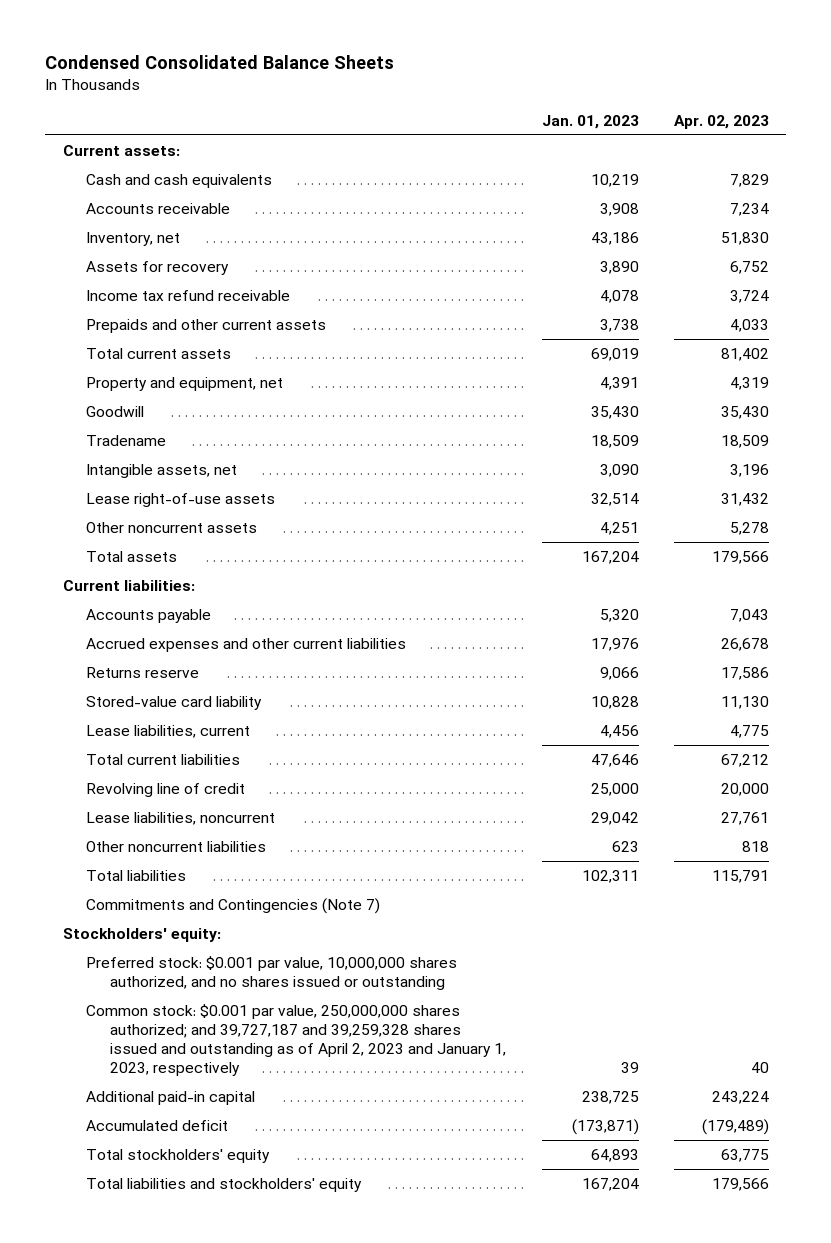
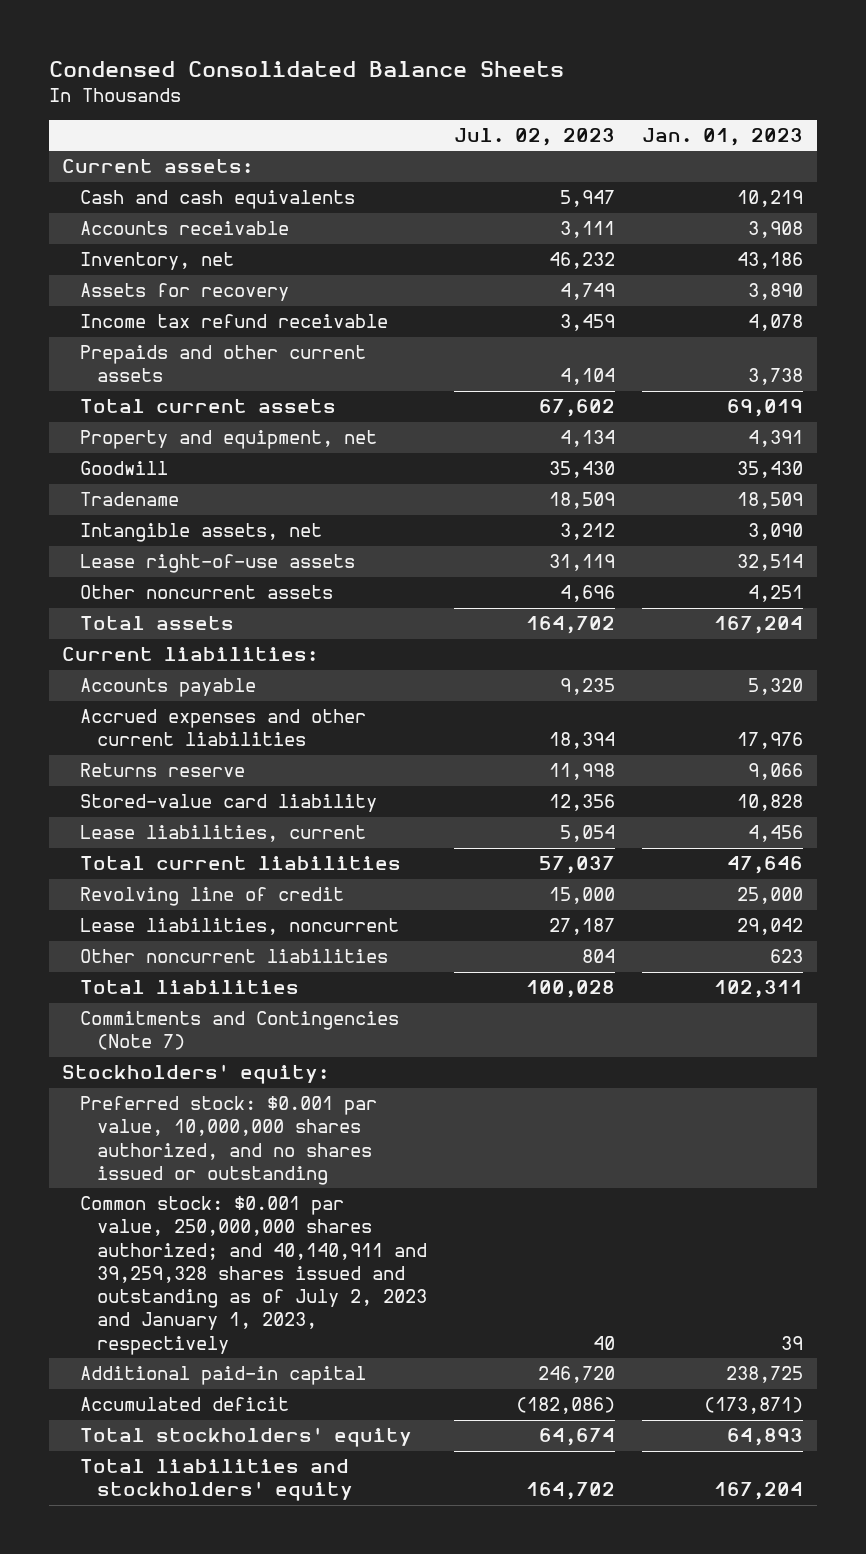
[673,115,769,130] Apr. 02, 2023 -> none
none -> [454,128,616,147] Jul. 02, 2023
[86,1003,507,1077] Common stock: $0.001 par value, 250,000,000 shares authorized; and 39,727,187 and 39,259,328 shares issued and outstanding as of April 2, 2023 and January 1, 2023, respectively -> [79,1196,427,1355] Common stock: $0.001 par value, 250,000,000 shares authorized; and 40,140,911 and 39,259,328 shares issued and outstanding as of July 2, 2023 and January 1, 2023, respectively

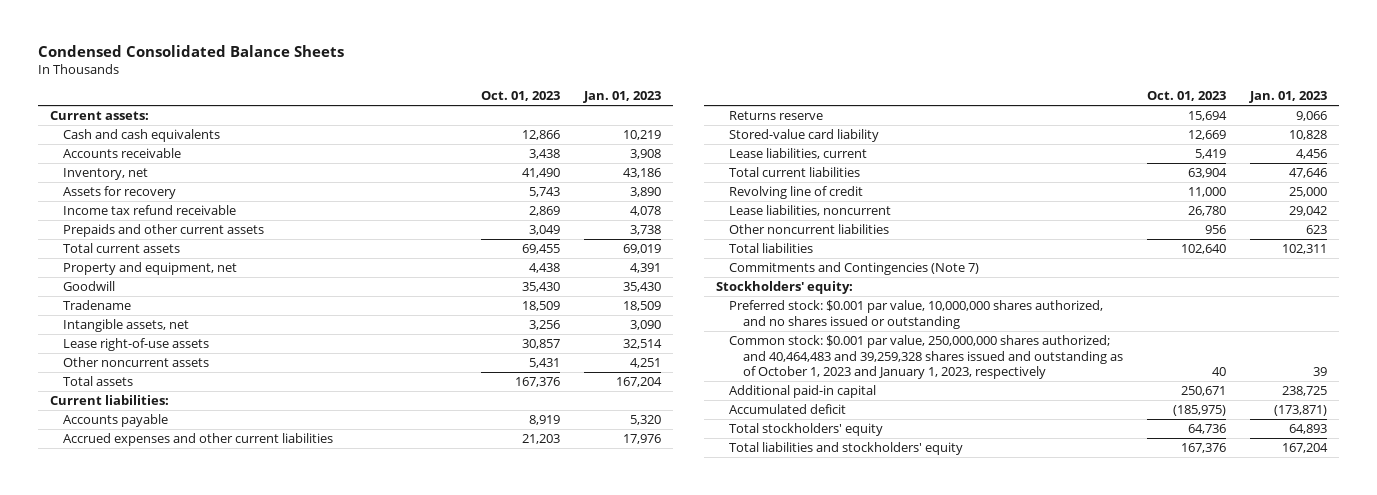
[454,128,616,147] Jul. 02, 2023 -> none
none -> [480,91,560,102] Oct. 01, 2023
[79,1196,427,1355] Common stock: $0.001 par value, 250,000,000 shares authorized; and 40,140,911 and 39,259,328 shares issued and outstanding as of July 2, 2023 and January 1, 2023, respectively -> [729,334,1124,380] Common stock: $0.001 par value, 250,000,000 shares authorized; and 40,464,483 and 39,259,328 shares issued and outstanding as of October 1, 2023 and January 1, 2023, respectively

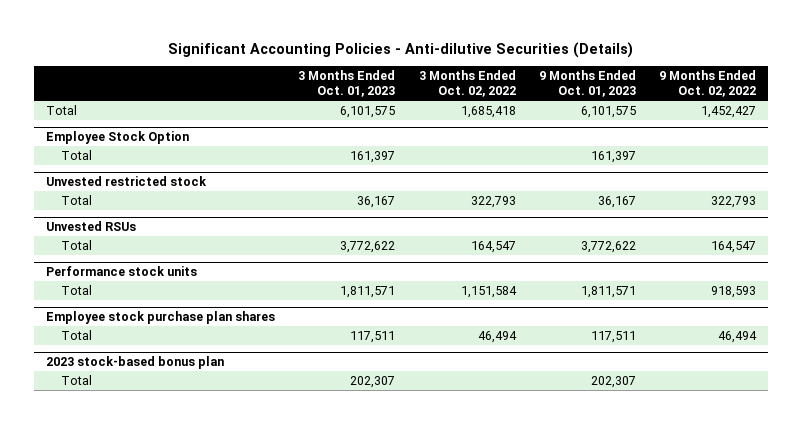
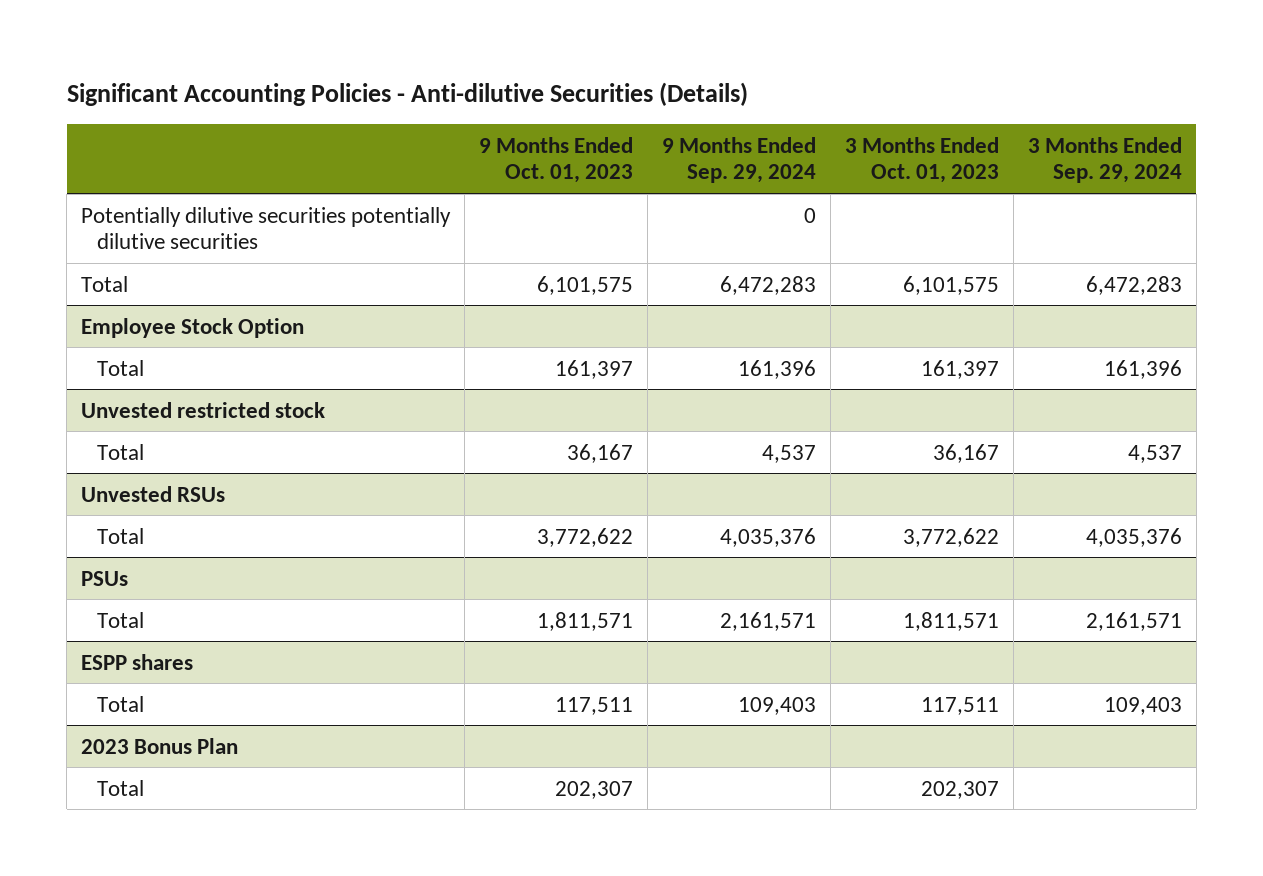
[418,70,516,98] 3 Months Ended Oct. 02, 2022 -> none
[659,70,757,98] 9 Months Ended Oct. 02, 2022 -> none
none -> [661,136,816,184] 9 Months Ended Sep. 29, 2024
none -> [1027,136,1182,184] 3 Months Ended Sep. 29, 2024
none -> [81,206,452,250] Potentially dilutive securities potentially dilutive securities
[46,266,198,277] Performance stock units -> [81,570,129,586] PSUs
[46,311,276,325] Employee stock purchase plan shares -> [81,653,194,670] ESPP shares
[46,356,225,370] 2023 stock-based bonus plan -> [81,737,239,754] 2023 Bonus Plan

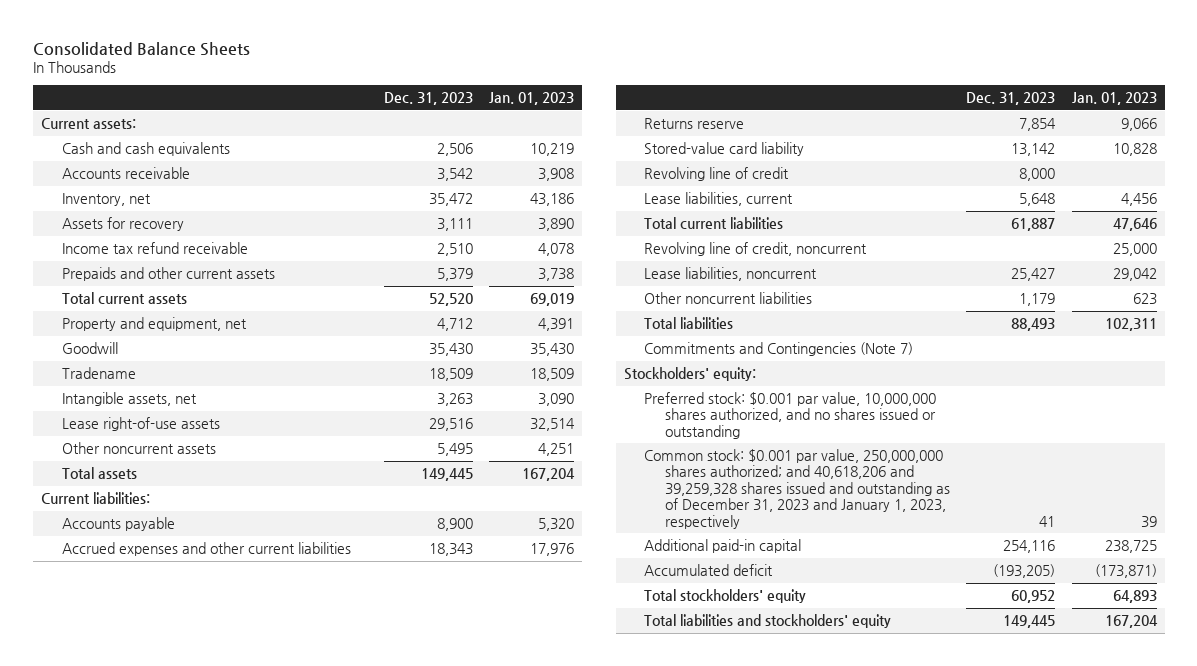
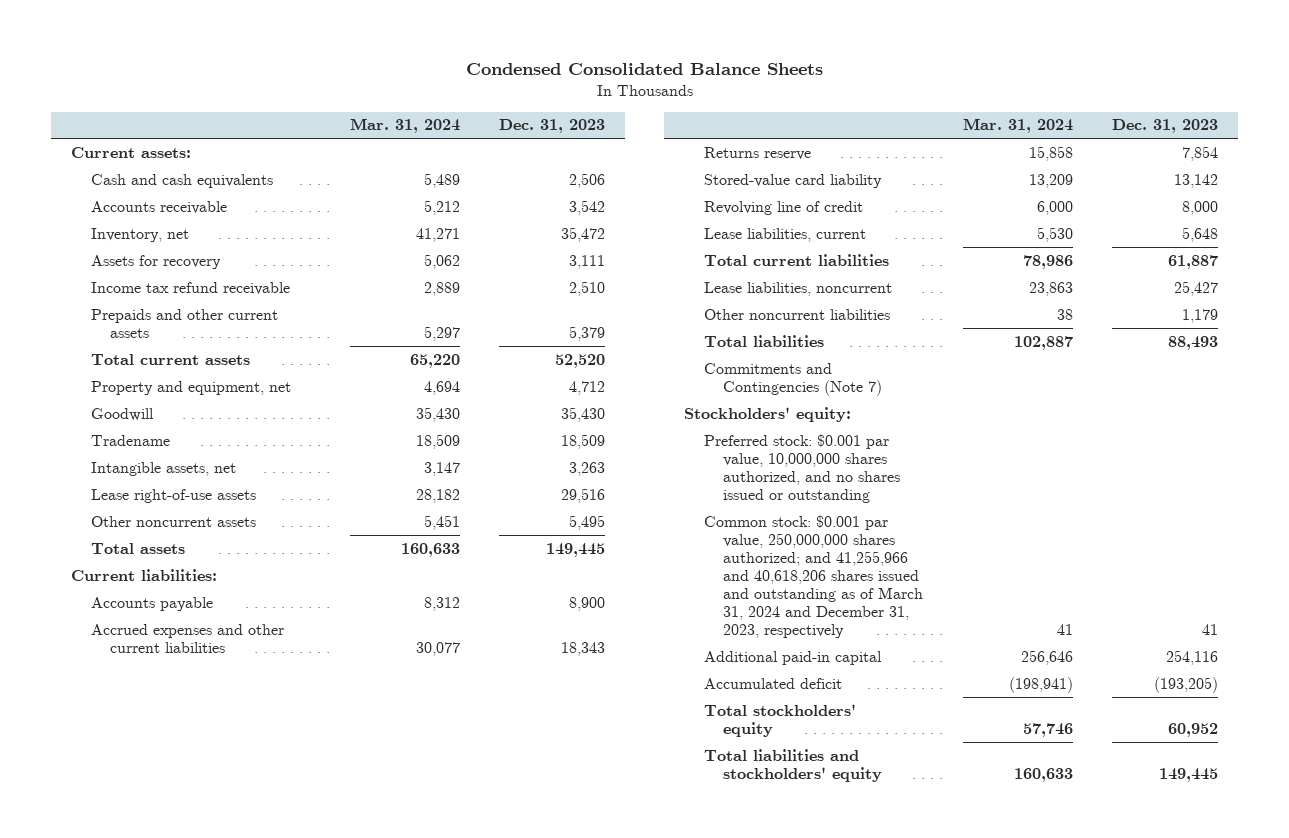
[32,41,250,56] Consolidated Balance Sheets -> [465,63,823,76] Condensed Consolidated Balance Sheets
[488,92,574,106] Jan. 01, 2023 -> none
none -> [349,118,460,134] Mar. 31, 2024
[644,241,868,256] Revolving line of credit, noncurrent -> none
[644,448,951,529] Common stock: $0.001 par value, 250,000,000 shares authorized; and 40,618,206 and 39,259,328 shares issued and outstanding as of December 31, 2023 and January 1, 2023, respectively -> [703,514,924,639] Common stock: $0.001 par value, 250,000,000 shares authorized; and 41,255,966 and 40,618,206 shares issued and outstanding as of March 31, 2024 and December 31, 2023, respectively

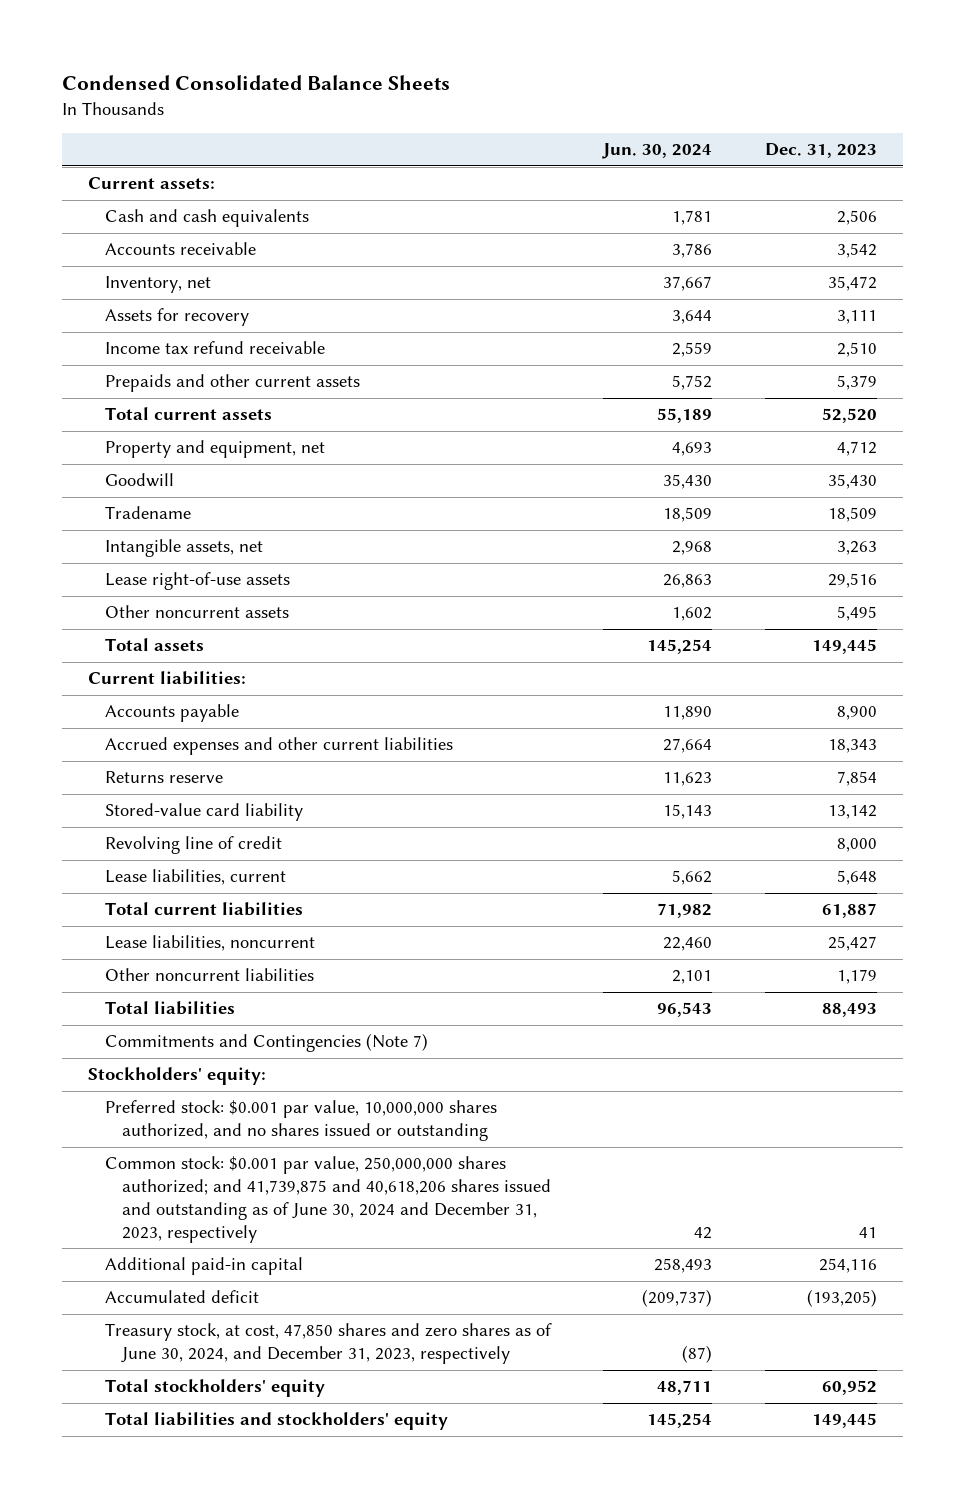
[349,118,460,134] Mar. 31, 2024 -> none
none -> [602,143,713,160] Jun. 30, 2024
[703,514,924,639] Common stock: $0.001 par value, 250,000,000 shares authorized; and 41,255,966 and 40,618,206 shares issued and outstanding as of March 31, 2024 and December 31, 2023, respectively -> [104,1156,551,1243] Common stock: $0.001 par value, 250,000,000 shares authorized; and 41,739,875 and 40,618,206 shares issued and outstanding as of June 30, 2024 and December 31, 2023, respectively
none -> [104,1323,552,1365] Treasury stock, at cost, 47,850 shares and zero shares as of June 30, 2024, and December 31, 2023, respectively

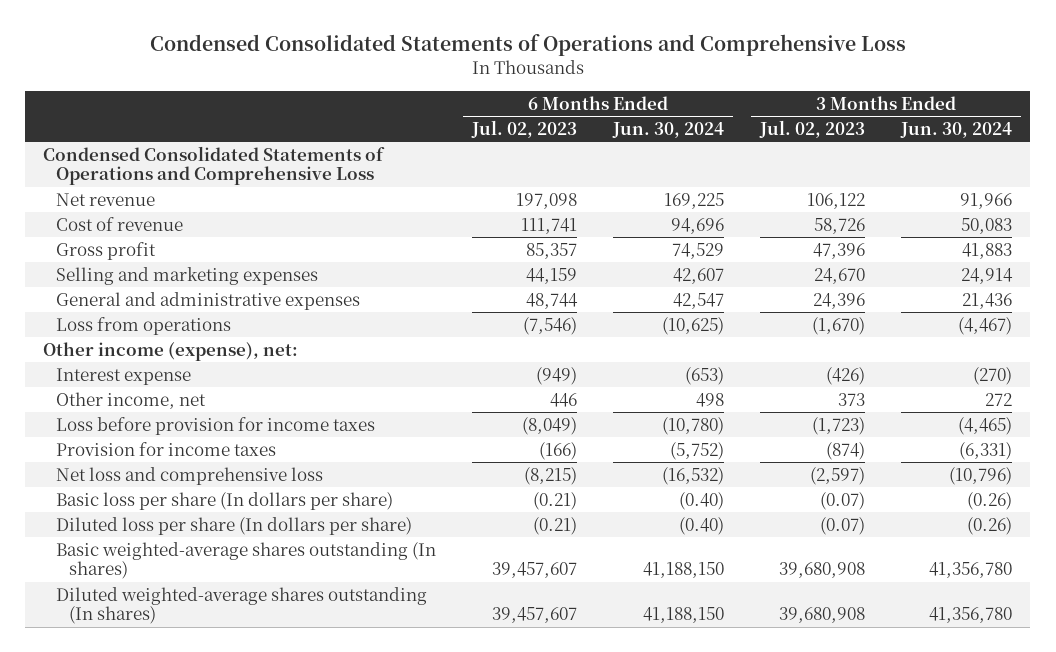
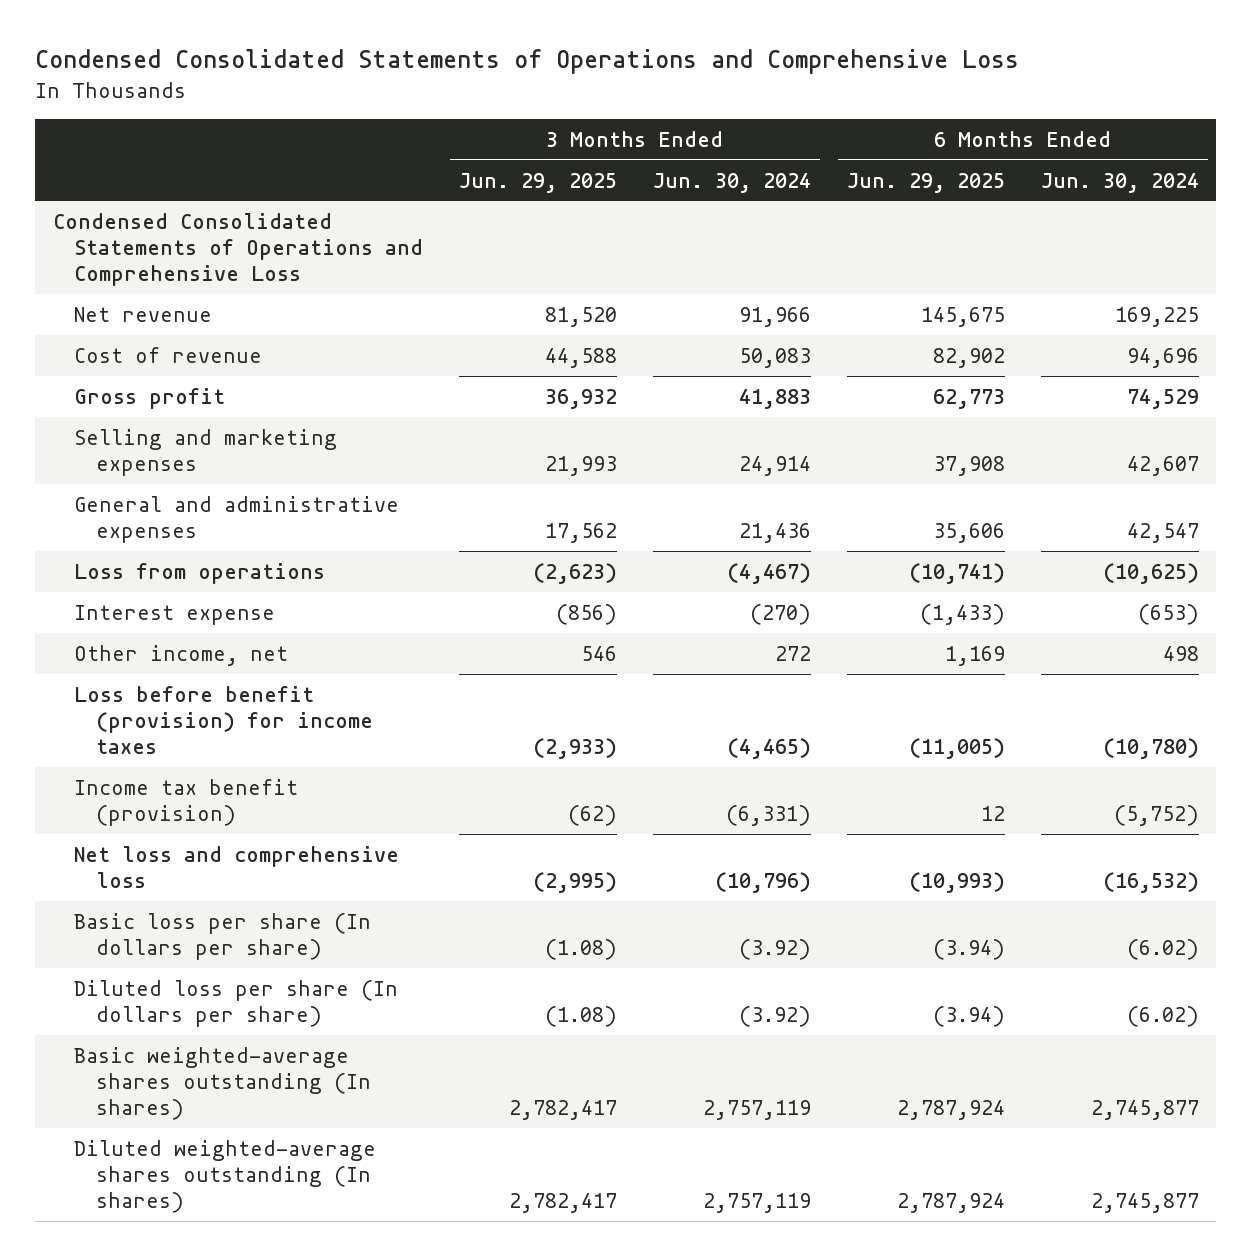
[471,119,578,138] Jul. 02, 2023 -> none
[759,119,866,138] Jul. 02, 2023 -> none
none -> [459,172,618,193] Jun. 29, 2025
none -> [846,172,1005,193] Jun. 29, 2025
[43,341,299,361] Other income (expense), net: -> none
[56,416,376,435] Loss before provision for income taxes -> [74,685,374,755] Loss before benefit (provision) for income taxes
[56,441,277,456] Provision for income taxes -> [74,778,299,827] Income tax benefit (provision)
[679,491,725,510] (0.40) -> [1126,939,1199,961] (6.02)
[967,491,1013,510] (0.26) -> [739,939,812,961] (3.92)
[679,516,725,535] (0.40) -> [1126,1006,1199,1028] (6.02)
[967,516,1013,535] (0.26) -> [739,1006,812,1028] (3.92)
[643,562,725,579] 41,188,150 -> [1090,1100,1199,1121] 2,745,877
[929,562,1013,579] 41,356,780 -> [703,1100,812,1121] 2,757,119
[643,607,725,624] 41,188,150 -> [1090,1193,1199,1214] 2,745,877
[929,607,1013,624] 41,356,780 -> [703,1193,812,1214] 2,757,119

